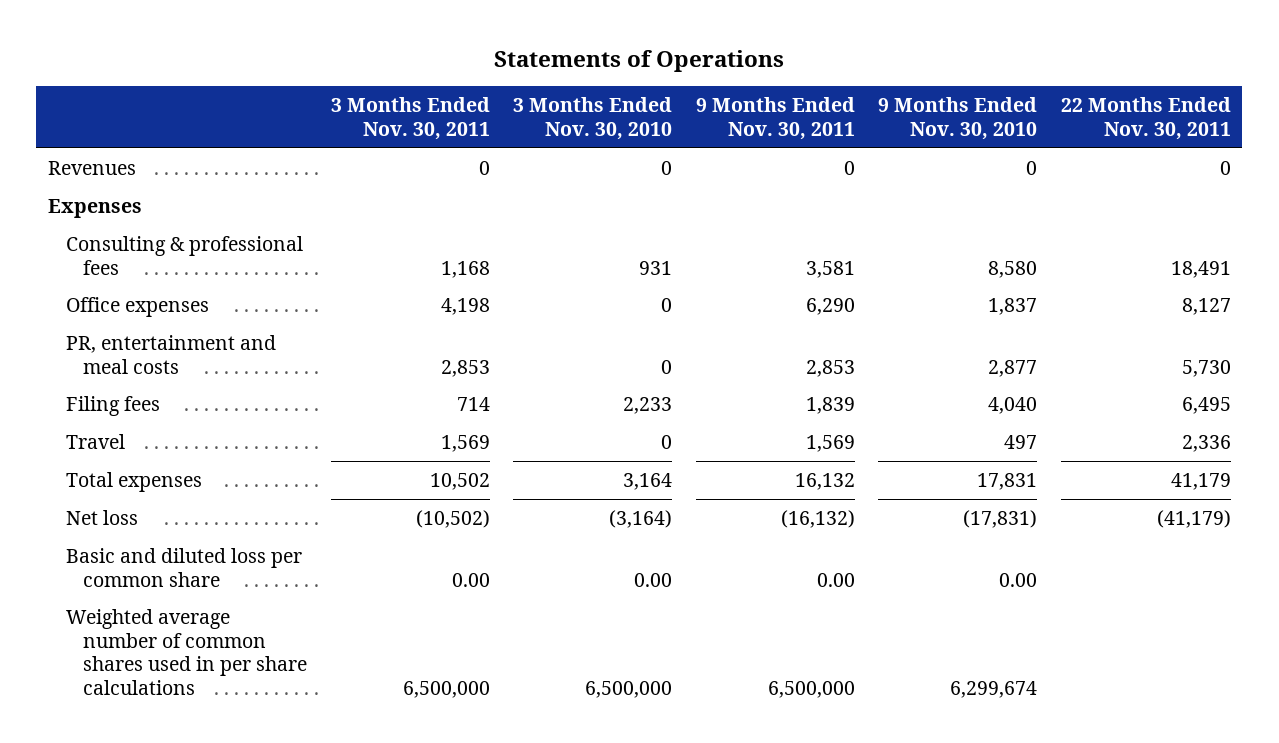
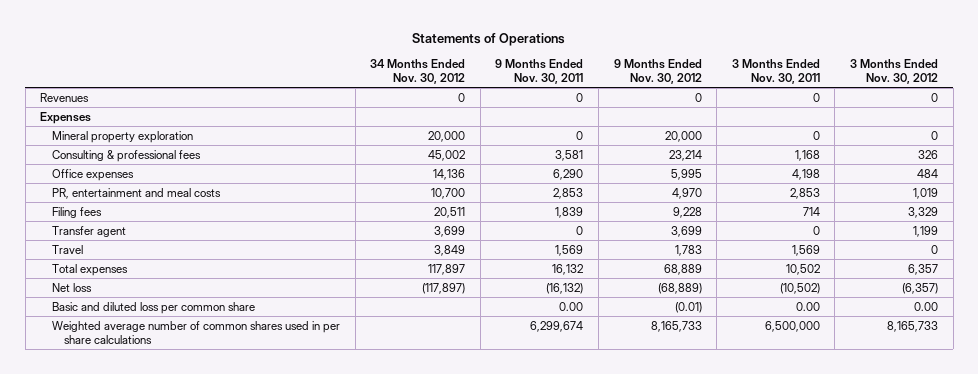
[513,96,673,140] 3 Months Ended Nov. 30, 2010 -> none
[878,96,1038,140] 9 Months Ended Nov. 30, 2010 -> none
[1060,96,1231,140] 22 Months Ended Nov. 30, 2011 -> none
none -> [370,59,466,85] 34 Months Ended Nov. 30, 2012
none -> [613,59,702,85] 9 Months Ended Nov. 30, 2012
none -> [849,59,938,85] 3 Months Ended Nov. 30, 2012
none -> [52,130,194,143] Mineral property exploration
none -> [52,225,127,237] Transfer agent
[767,681,855,699] 6,500,000 -> [530,320,584,332] 6,299,674

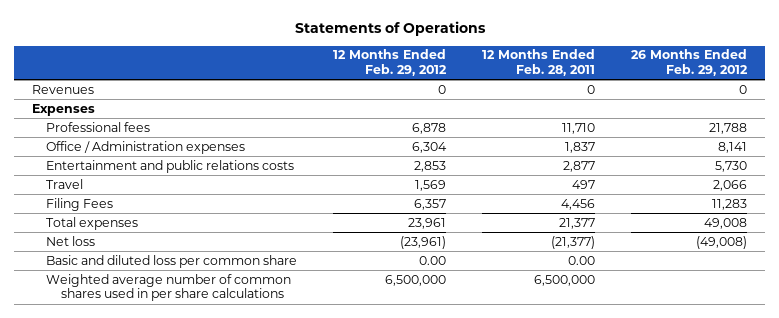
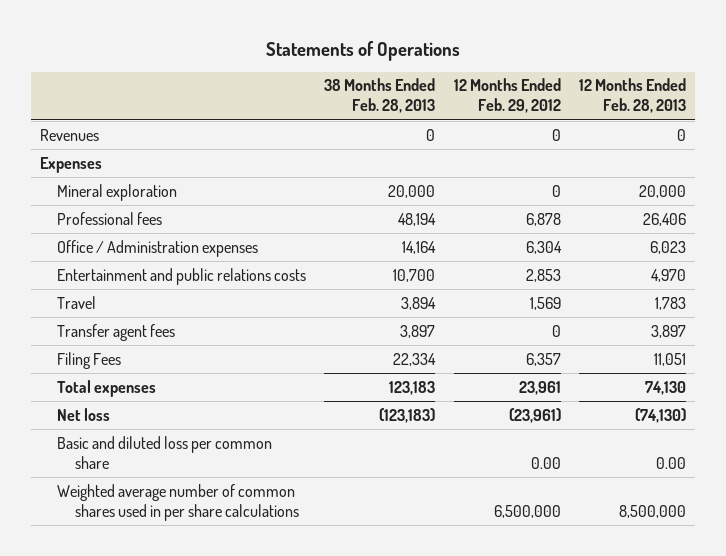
[482,49,596,77] 12 Months Ended Feb. 28, 2011 -> none
[630,49,748,77] 26 Months Ended Feb. 29, 2012 -> none
none -> [324,78,436,114] 38 Months Ended Feb. 28, 2013
none -> [578,78,686,114] 12 Months Ended Feb. 28, 2013
none -> [57,183,178,201] Mineral exploration
none -> [57,323,176,341] Transfer agent fees

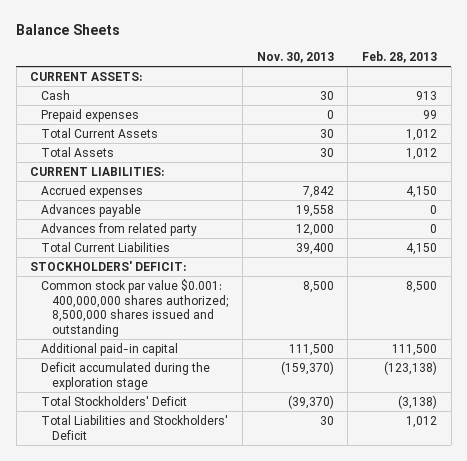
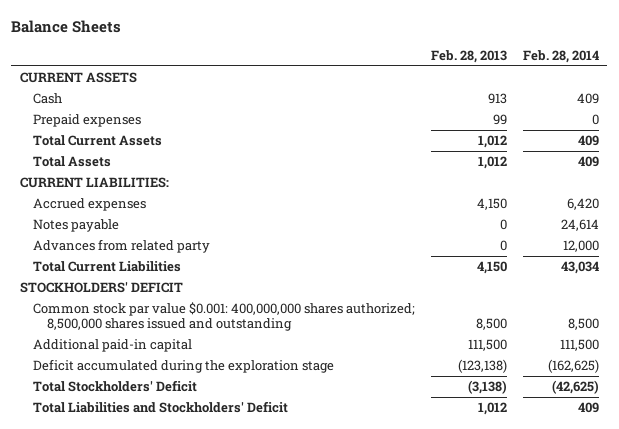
[256,52,334,64] Nov. 30, 2013 -> none
none -> [523,50,600,64] Feb. 28, 2014
[30,71,143,81] CURRENT ASSETS: -> [19,72,137,84] CURRENT ASSETS
[41,203,142,217] Advances payable -> none
none -> [33,219,120,233] Notes payable
[30,260,187,271] STOCKHOLDERS' DEFICIT: -> [19,282,183,294] STOCKHOLDERS' DEFICIT

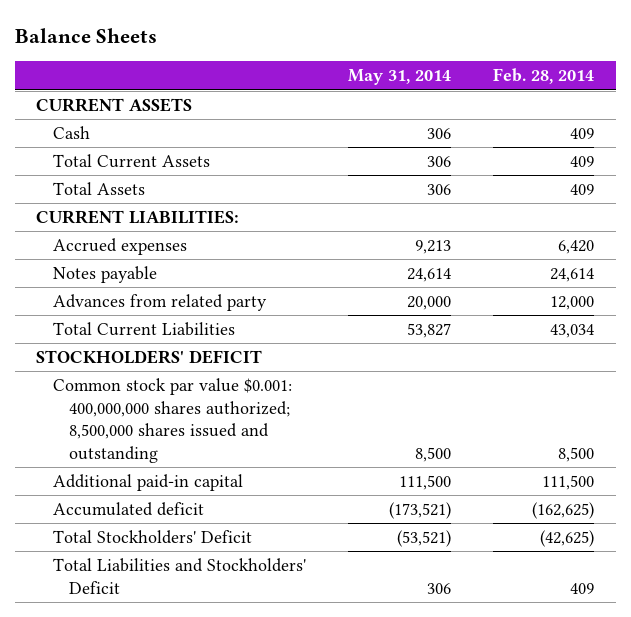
[431,50,508,64] Feb. 28, 2013 -> none
none -> [348,69,452,86] May 31, 2014
[33,114,142,128] Prepaid expenses -> none
[33,359,335,374] Deficit accumulated during the exploration stage -> [52,502,204,517] Accumulated deficit

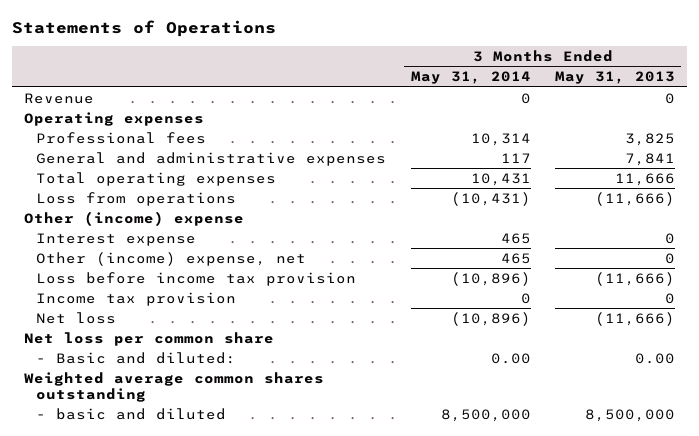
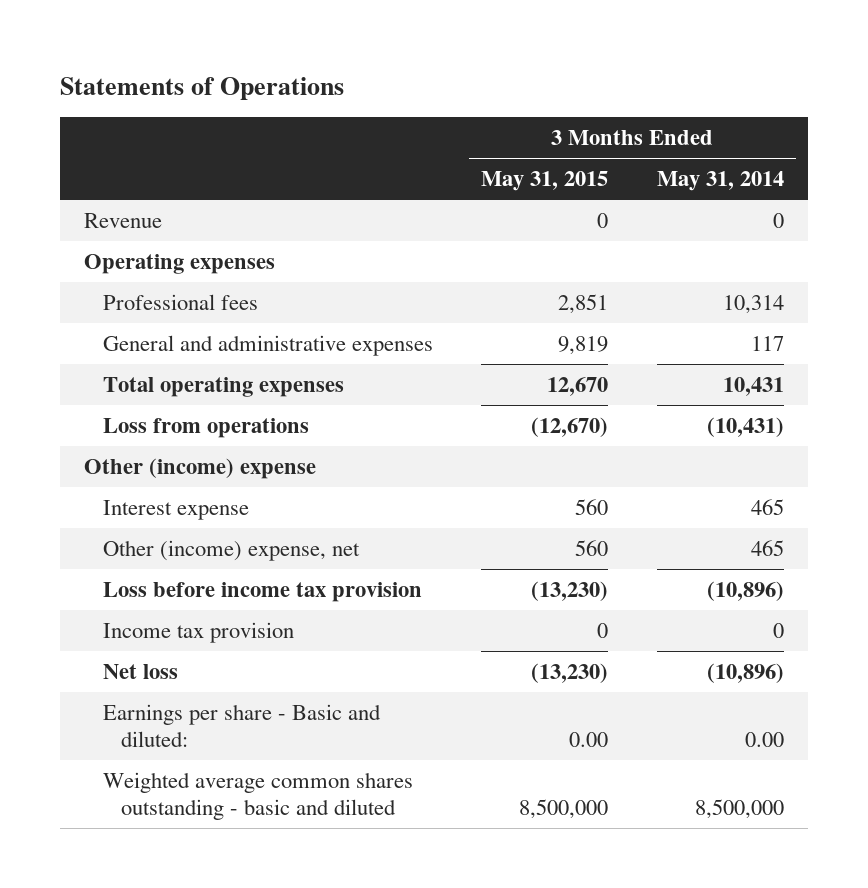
[555,71,676,85] May 31, 2013 -> none
none -> [481,171,609,192] May 31, 2015
[24,331,275,346] Net loss per common share -> none
[24,371,325,402] Weighted average common shares outstanding -> none
[35,351,236,364] - Basic and diluted: -> [102,703,381,748] Earnings per share - Basic and diluted:
[35,407,226,420] - basic and diluted -> [102,771,413,821] Weighted average common shares outstanding - basic and diluted

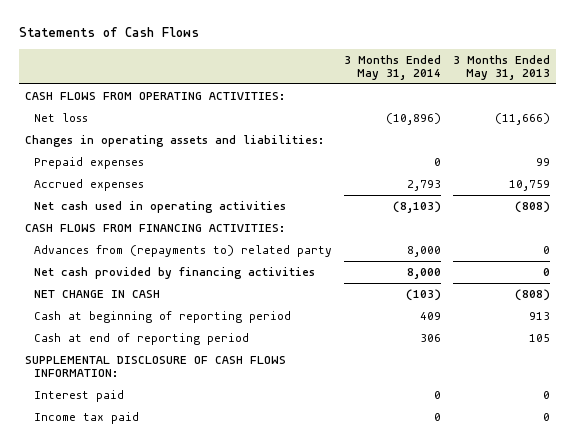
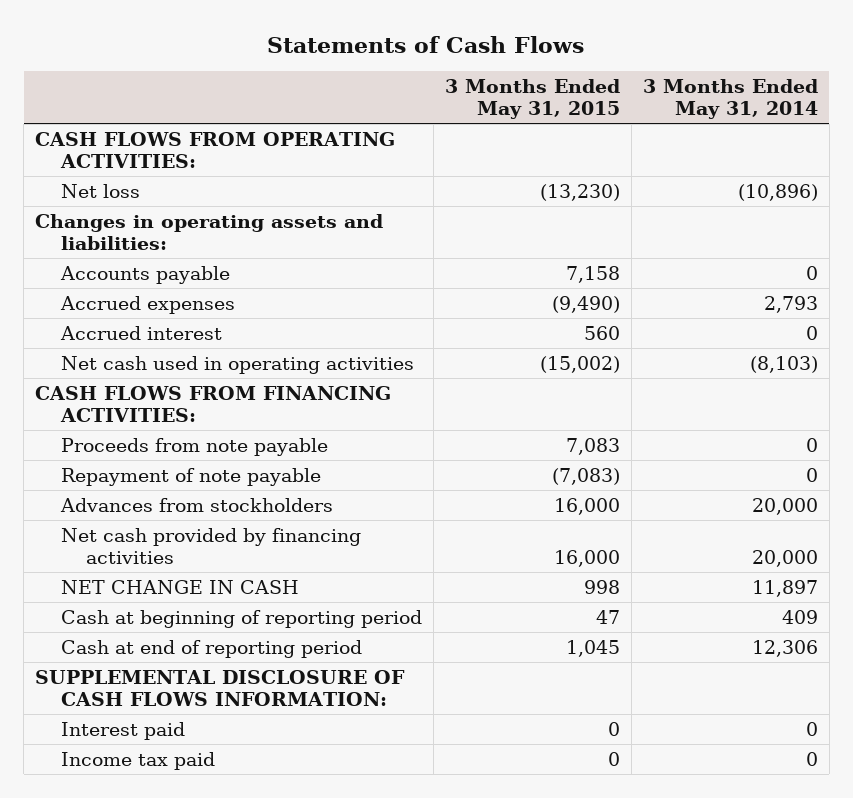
[453,54,551,81] 3 Months Ended May 31, 2013 -> none
none -> [444,78,620,120] 3 Months Ended May 31, 2015
[34,156,145,169] Prepaid expenses -> none
none -> [59,265,230,284] Accounts payable
none -> [59,325,222,340] Accrued interest
none -> [60,437,328,456] Proceeds from note payable
none -> [60,467,321,486] Repayment of note payable
[34,244,333,257] Advances from (repayments to) related party -> [59,497,333,512] Advances from stockholders
[407,245,442,257] 8,000 -> [751,497,818,515] 20,000
[407,267,442,279] 8,000 -> [751,549,818,567] 20,000
[406,288,442,301] (103) -> [751,579,818,597] 11,897
[420,333,442,342] 306 -> [751,639,818,657] 12,306

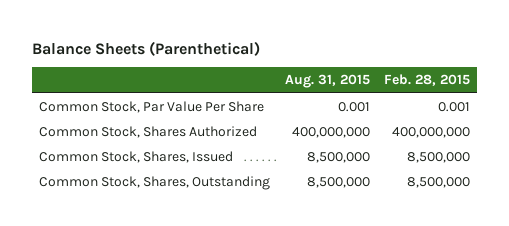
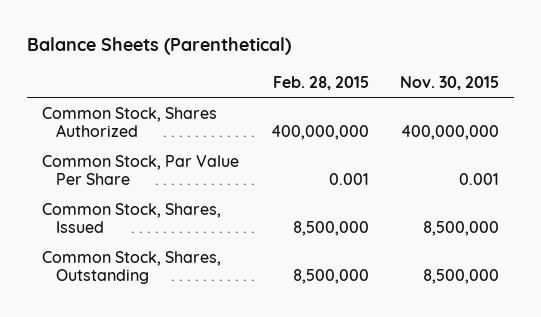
[284,74,370,89] Aug. 31, 2015 -> none
none -> [399,75,499,90] Nov. 30, 2015
[39,100,265,113] Common Stock, Par Value Per Share -> [42,154,240,185] Common Stock, Par Value Per Share

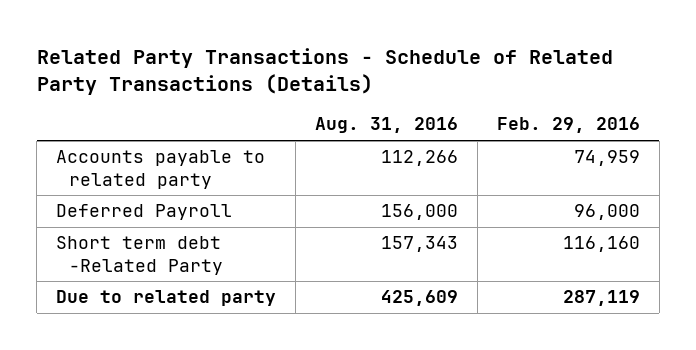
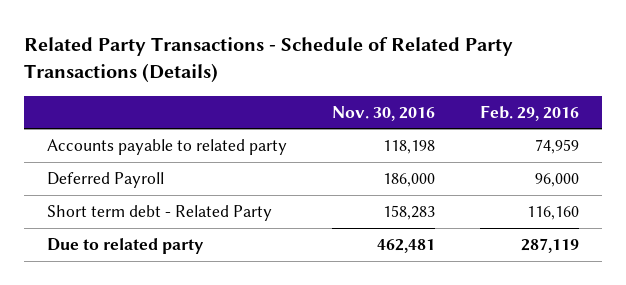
[314,117,458,134] Aug. 31, 2016 -> none
none -> [332,105,436,121] Nov. 30, 2016
[56,236,223,275] Short term debt -Related Party -> [46,205,272,222] Short term debt - Related Party

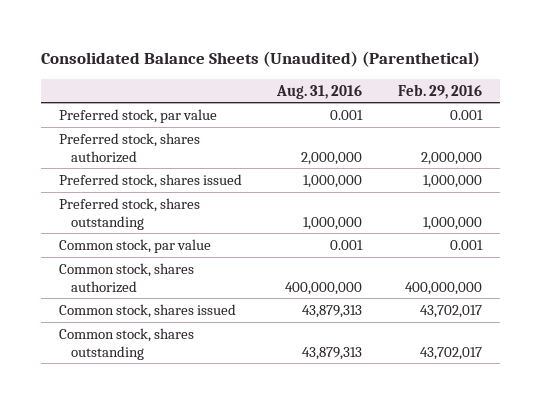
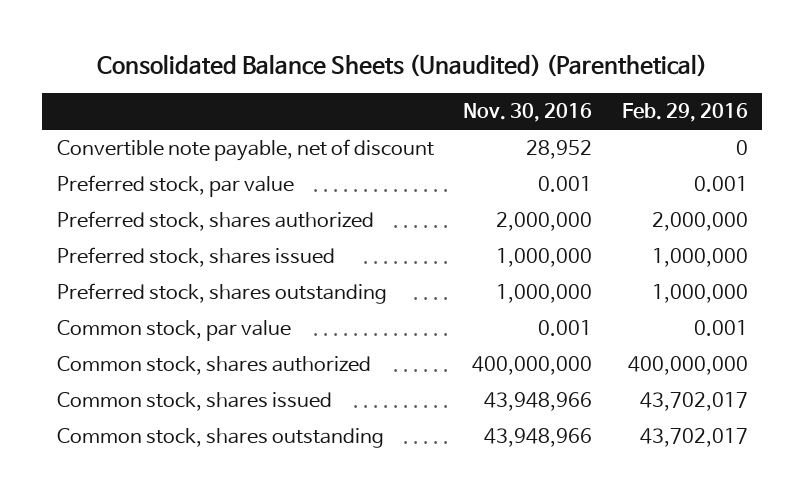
[276,84,363,99] Aug. 31, 2016 -> none
none -> [463,103,593,123] Nov. 30, 2016
none -> [56,139,434,162] Convertible note payable, net of discount

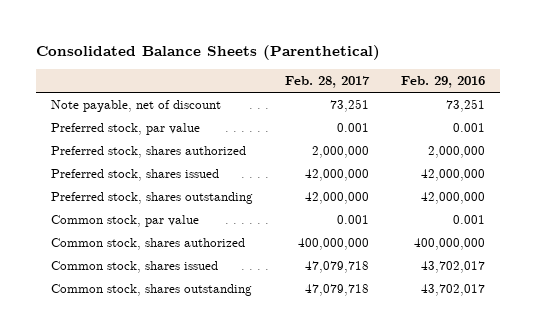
[97,54,708,78] Consolidated Balance Sheets (Unaudited) (Parenthetical) -> [35,45,380,61] Consolidated Balance Sheets (Parenthetical)
[463,103,593,123] Nov. 30, 2016 -> none
none -> [285,76,371,89] Feb. 28, 2017
[56,139,434,162] Convertible note payable, net of discount -> [51,100,222,113] Note payable, net of discount
[735,140,748,156] 0 -> [445,99,485,113] 73,251
[651,248,748,268] 1,000,000 -> [420,169,485,182] 42,000,000
[651,284,748,304] 1,000,000 -> [420,192,485,205] 42,000,000

